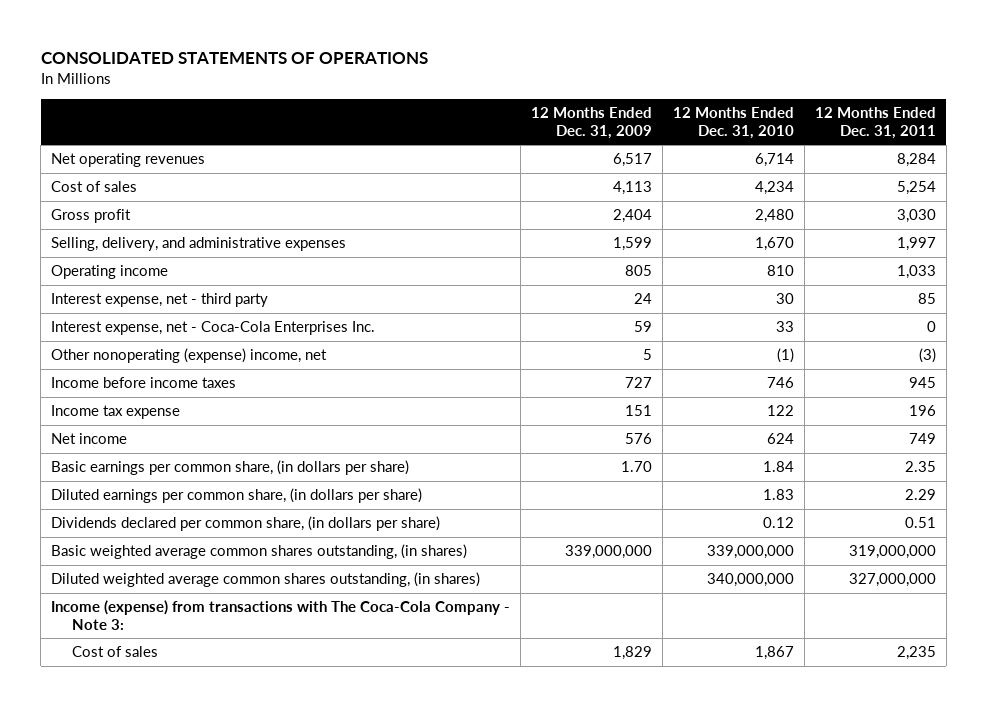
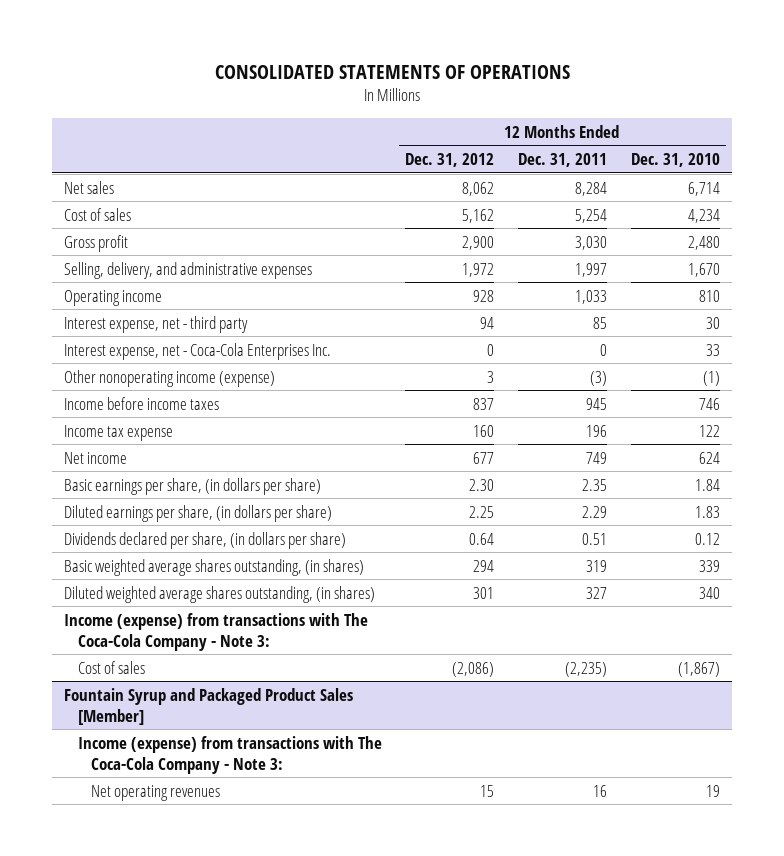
[531,107,653,139] 12 Months Ended Dec. 31, 2009 -> none
none -> [405,153,495,168] Dec. 31, 2012
[51,153,206,168] Net operating revenues -> [64,180,115,194] Net sales
[51,348,328,364] Other nonoperating (expense) income, net -> [64,369,276,387] Other nonoperating income (expense)
[51,460,410,476] Basic earnings per common share, (in dollars per share) -> [64,477,322,495] Basic earnings per share, (in dollars per share)
[51,488,423,504] Diluted earnings per common share, (in dollars per share) -> [64,504,333,522] Diluted earnings per share, (in dollars per share)
[51,516,441,532] Dividends declared per common share, (in dollars per share) -> [64,531,347,549] Dividends declared per share, (in dollars per share)
[51,544,468,560] Basic weighted average common shares outstanding, (in shares) -> [64,558,365,576] Basic weighted average shares outstanding, (in shares)
[707,545,795,560] 339,000,000 -> [698,559,720,572] 339
[848,545,936,560] 319,000,000 -> [585,559,607,572] 319
[51,572,481,588] Diluted weighted average common shares outstanding, (in shares) -> [64,585,376,603] Diluted weighted average shares outstanding, (in shares)
[707,573,795,588] 340,000,000 -> [698,586,720,599] 340
[848,573,936,588] 327,000,000 -> [585,586,607,599] 327
[755,646,795,661] 1,867 -> [677,661,720,677] (1,867)
[896,646,936,661] 2,235 -> [564,661,607,677] (2,235)
none -> [64,687,354,725] Fountain Syrup and Packaged Product Sales [Member]
none -> [77,735,382,774] Income (expense) from transactions with The Coca-Cola Company - Note 3:
none -> [91,784,221,801] Net operating revenues

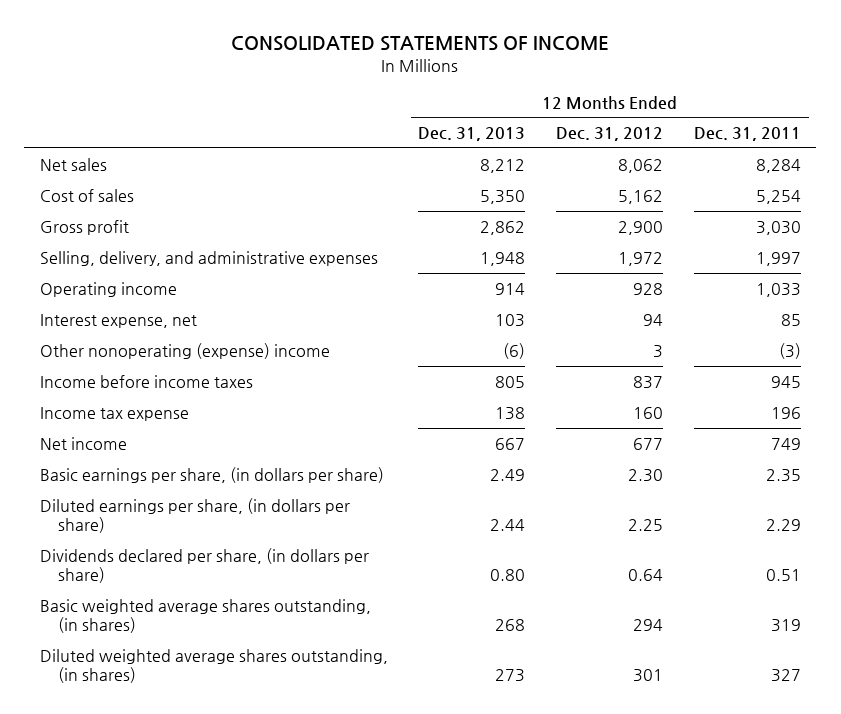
[214,64,570,79] CONSOLIDATED STATEMENTS OF OPERATIONS -> [231,36,610,52] CONSOLIDATED STATEMENTS OF INCOME
[630,153,720,168] Dec. 31, 2010 -> none
none -> [418,127,526,142] Dec. 31, 2013
[64,342,332,360] Interest expense, net - Coca-Cola Enterprises Inc. -> none
[64,315,249,333] Interest expense, net - third party -> [39,313,197,328] Interest expense, net
[64,369,276,387] Other nonoperating income (expense) -> [39,342,330,359] Other nonoperating (expense) income
[64,612,369,651] Income (expense) from transactions with The Coca-Cola Company - Note 3: -> none
[77,660,145,674] Cost of sales -> none
[64,687,354,725] Fountain Syrup and Packaged Product Sales [Member] -> none
[77,735,382,774] Income (expense) from transactions with The Coca-Cola Company - Note 3: -> none
[91,784,221,801] Net operating revenues -> none

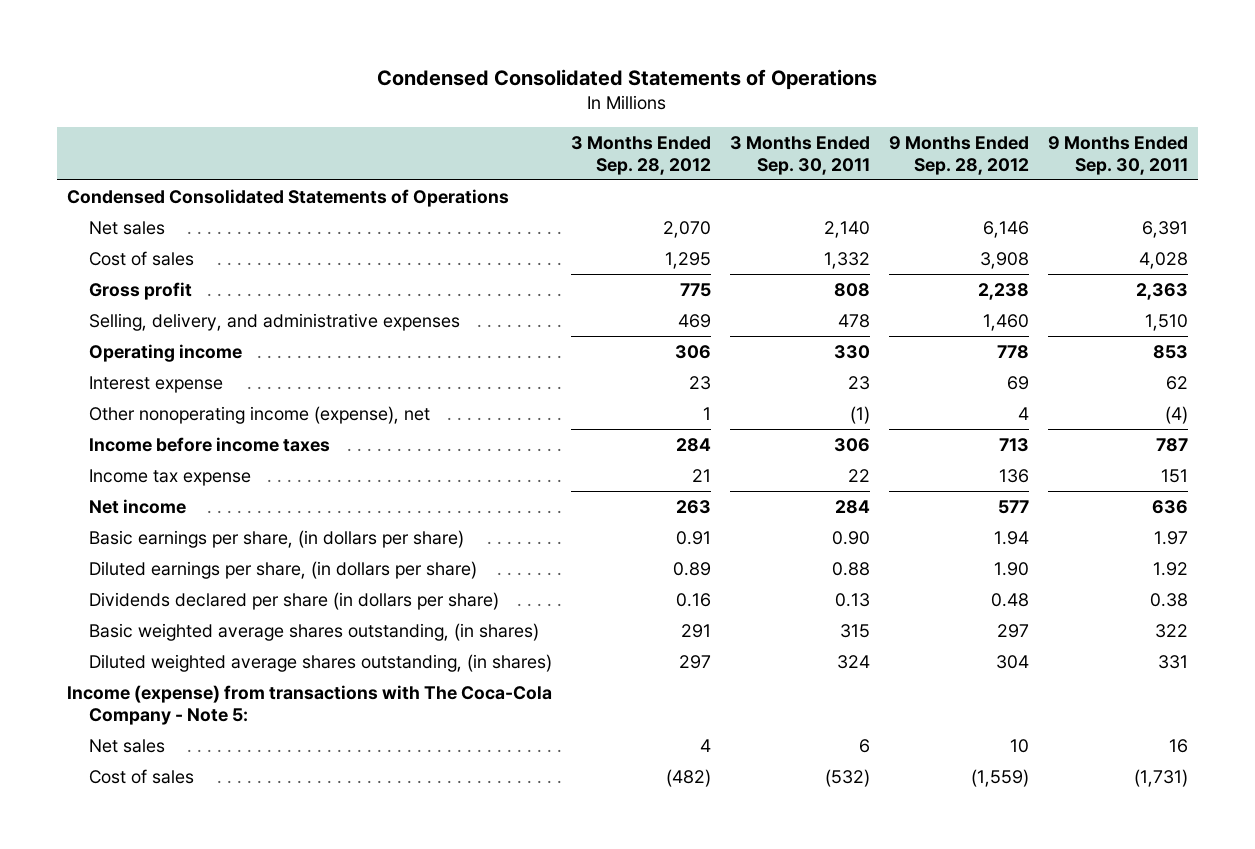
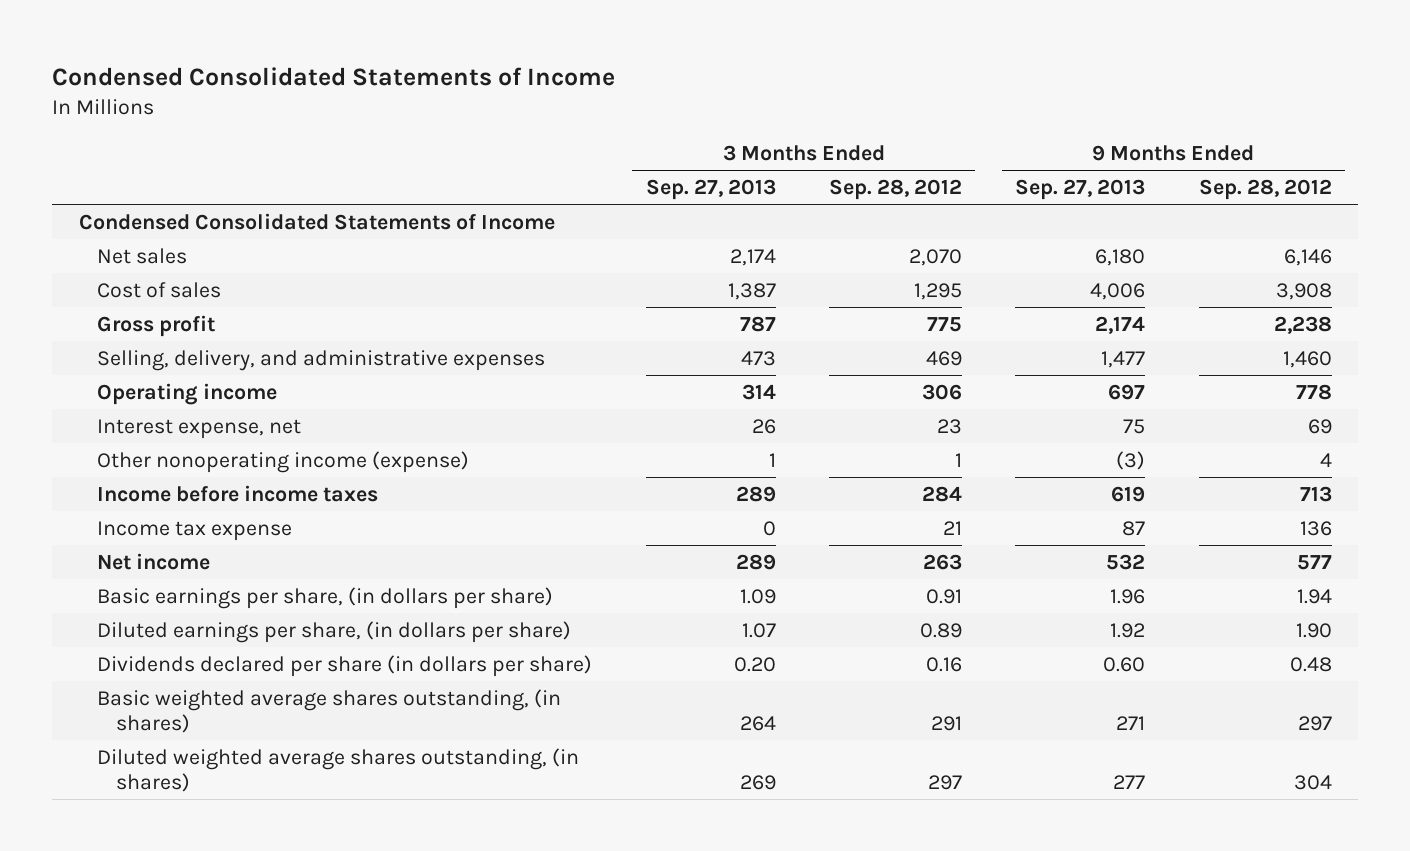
[377,68,878,90] Condensed Consolidated Statements of Operations -> [51,67,615,87] Condensed Consolidated Statements of Income
[730,135,871,175] 3 Months Ended Sep. 30, 2011 -> none
[1048,135,1189,175] 9 Months Ended Sep. 30, 2011 -> none
none -> [645,178,776,200] Sep. 27, 2013
none -> [1015,178,1146,200] Sep. 27, 2013
[66,188,509,207] Condensed Consolidated Statements of Operations -> [78,212,555,230] Condensed Consolidated Statements of Income
[89,375,224,393] Interest expense -> [97,418,302,439] Interest expense, net
[89,405,431,424] Other nonoperating income (expense), net -> [97,450,470,473] Other nonoperating income (expense)
[66,684,552,725] Income (expense) from transactions with The Coca-Cola Company - Note 5: -> none
[89,738,166,753] Net sales -> none
[89,768,195,784] Cost of sales -> none

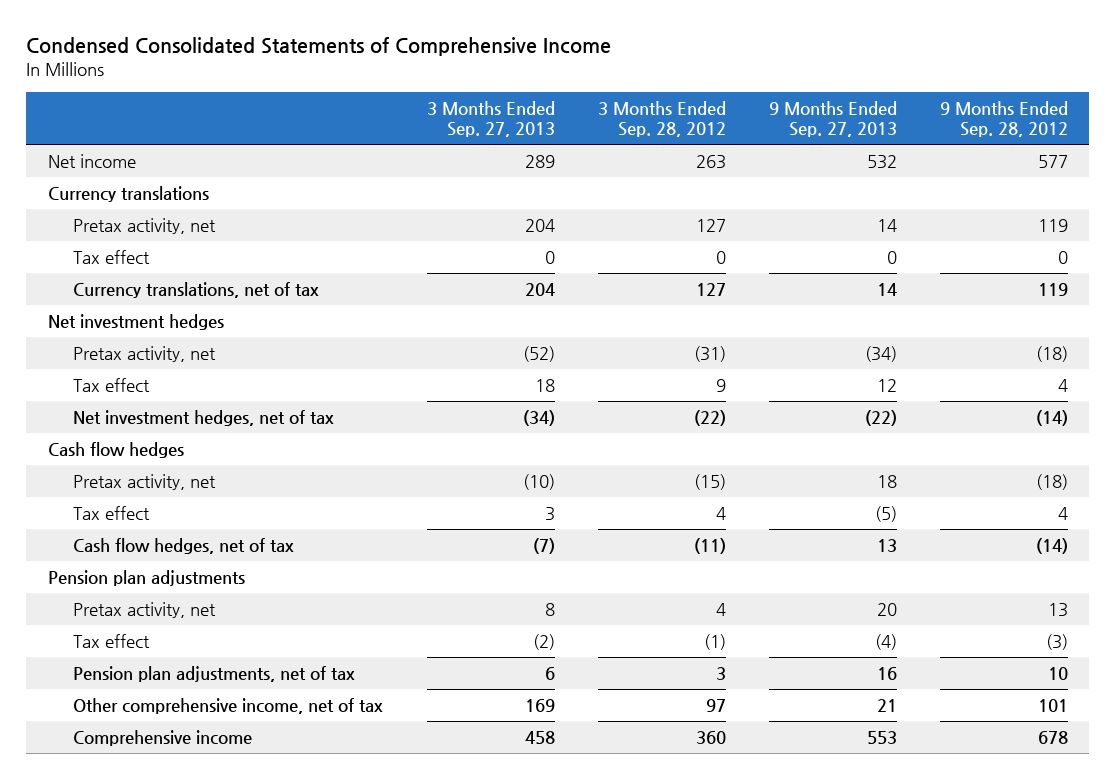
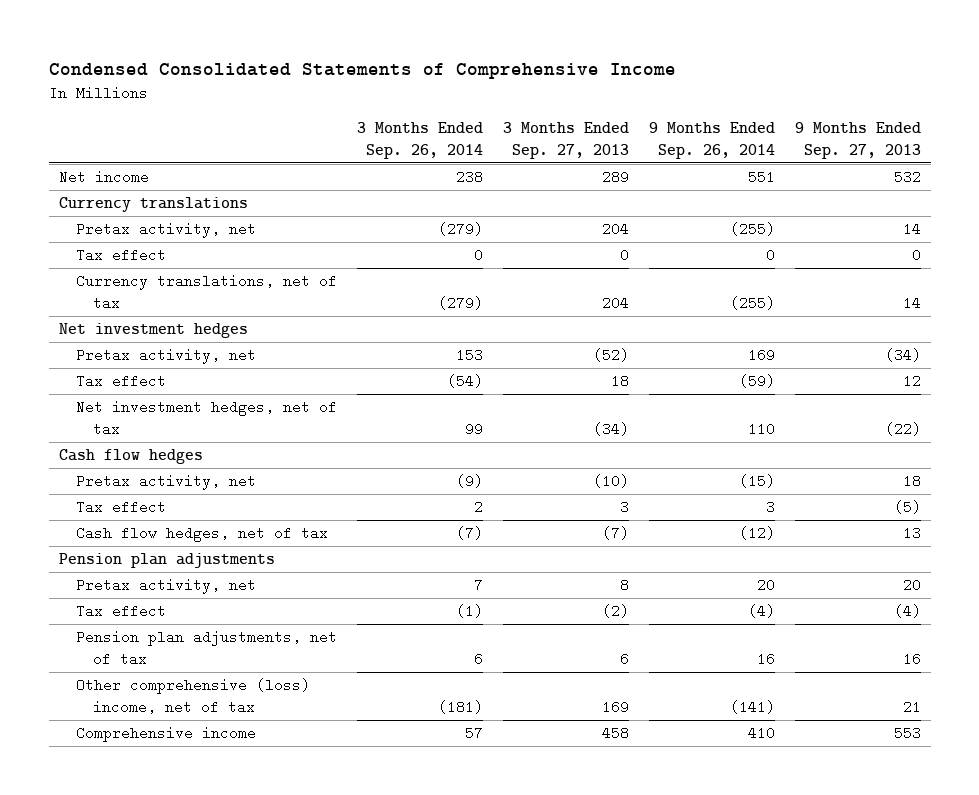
[597,100,726,138] 3 Months Ended Sep. 28, 2012 -> none
[939,100,1068,138] 9 Months Ended Sep. 28, 2012 -> none
none -> [356,122,483,159] 3 Months Ended Sep. 26, 2014
none -> [648,122,775,159] 9 Months Ended Sep. 26, 2014
[73,697,384,714] Other comprehensive income, net of tax -> [75,678,310,714] Other comprehensive (loss) income, net of tax

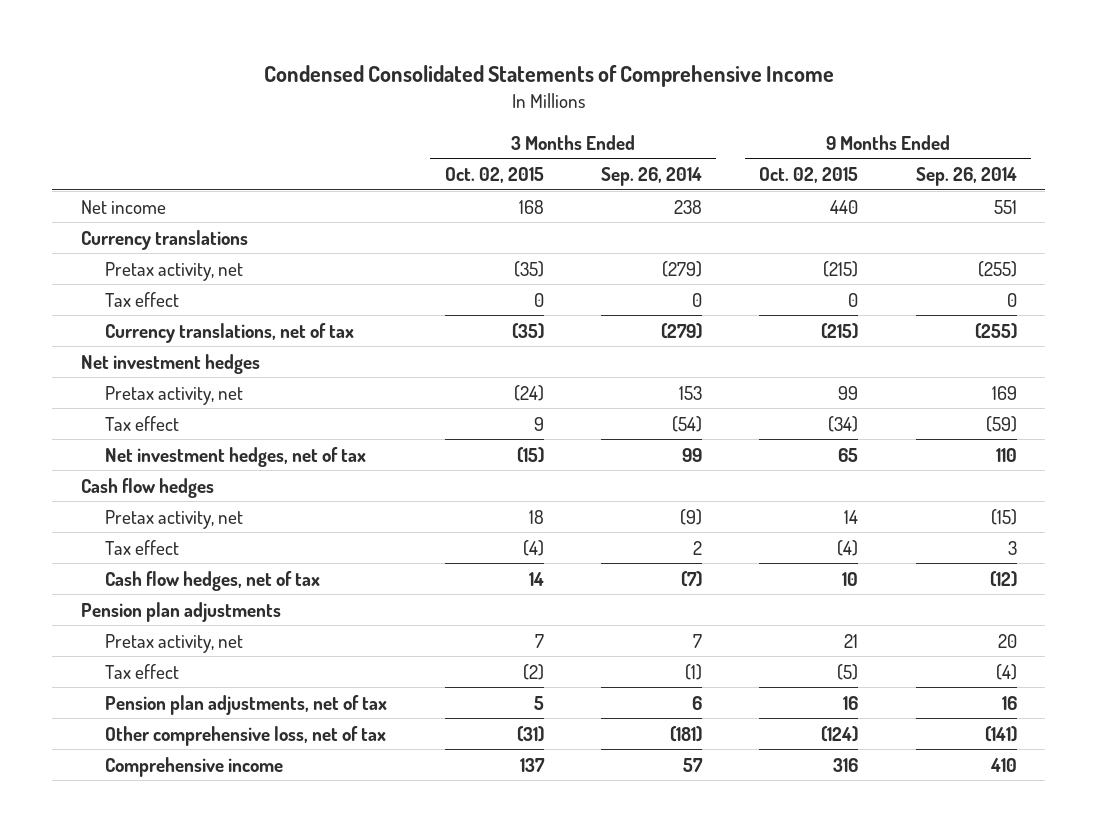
[502,122,629,159] 3 Months Ended Sep. 27, 2013 -> none
[794,122,921,159] 9 Months Ended Sep. 27, 2013 -> none
none -> [444,166,544,183] Oct. 02, 2015
none -> [759,166,859,183] Oct. 02, 2015
[75,678,310,714] Other comprehensive (loss) income, net of tax -> [105,725,387,746] Other comprehensive loss, net of tax

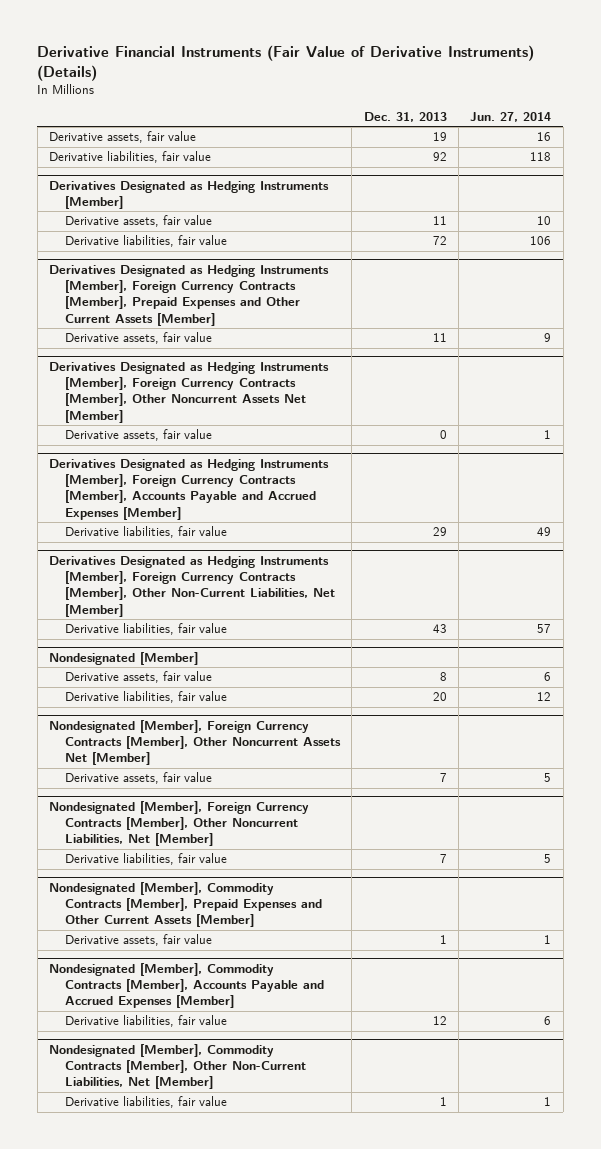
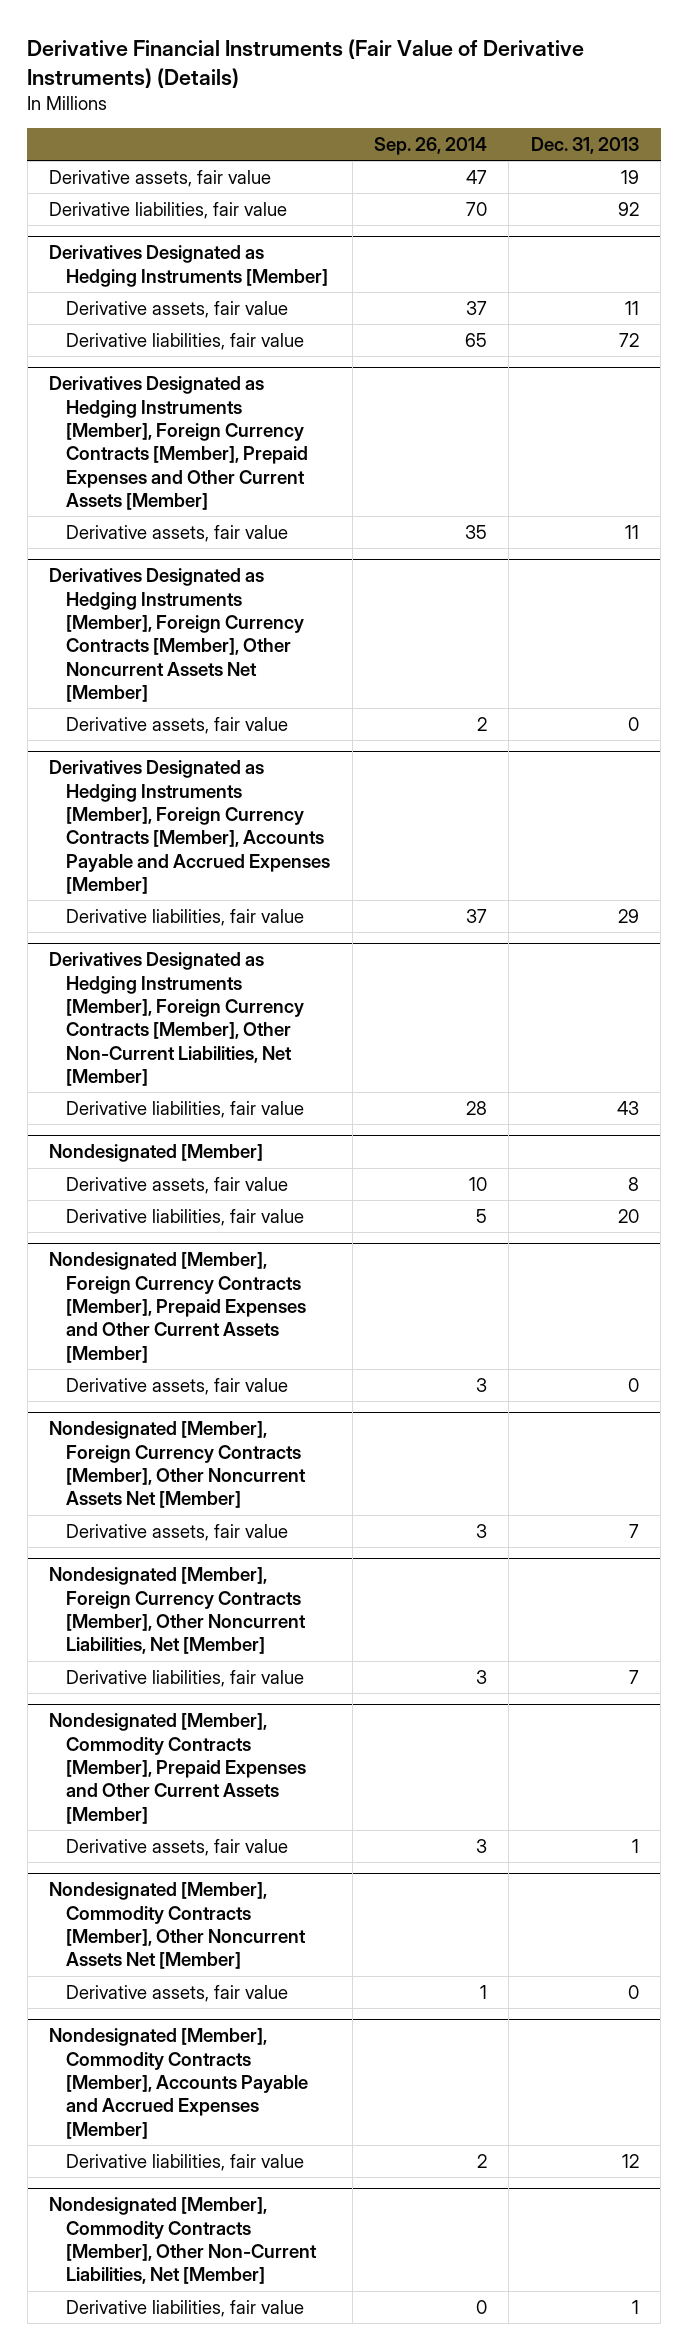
[470,111,552,122] Jun. 27, 2014 -> none
none -> [373,136,487,155] Sep. 26, 2014
none -> [49,1252,307,1363] Nondesignated [Member], Foreign Currency Contracts [Member], Prepaid Expenses and Other Current Assets [Member]
none -> [66,1377,289,1395] Derivative assets, fair value
none -> [49,1882,307,1970] Nondesignated [Member], Commodity Contracts [Member], Other Noncurrent Assets Net [Member]
none -> [66,1984,289,2002] Derivative assets, fair value

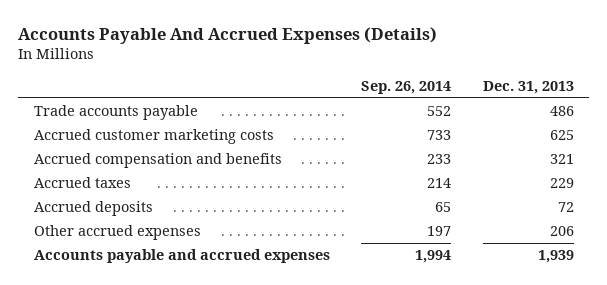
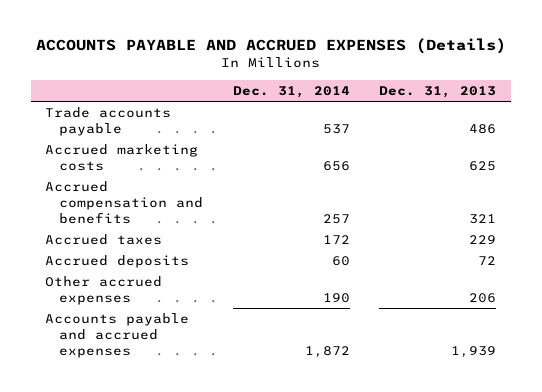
[17,27,437,45] Accounts Payable And Accrued Expenses (Details) -> [35,38,506,55] ACCOUNTS PAYABLE AND ACCRUED EXPENSES (Details)
[361,80,452,94] Sep. 26, 2014 -> none
none -> [232,86,350,99] Dec. 31, 2014
[33,129,274,145] Accrued customer marketing costs -> [45,143,199,171] Accrued marketing costs

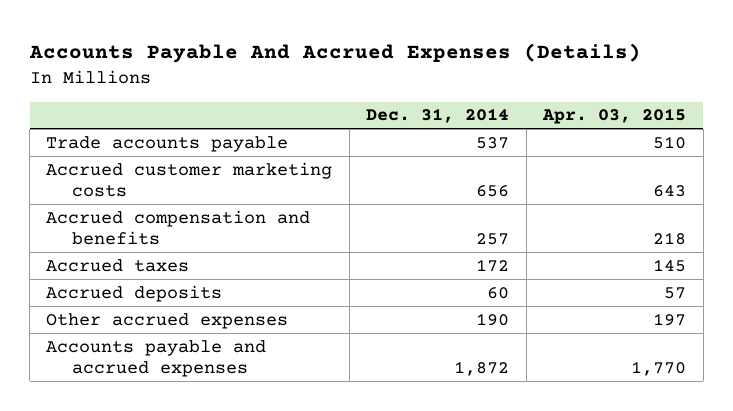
[35,38,506,55] ACCOUNTS PAYABLE AND ACCRUED EXPENSES (Details) -> [28,43,641,64] Accounts Payable And Accrued Expenses (Details)
[379,86,497,99] Dec. 31, 2013 -> none
none -> [542,108,687,125] Apr. 03, 2015
[45,143,199,171] Accrued marketing costs -> [46,161,333,198] Accrued customer marketing costs

